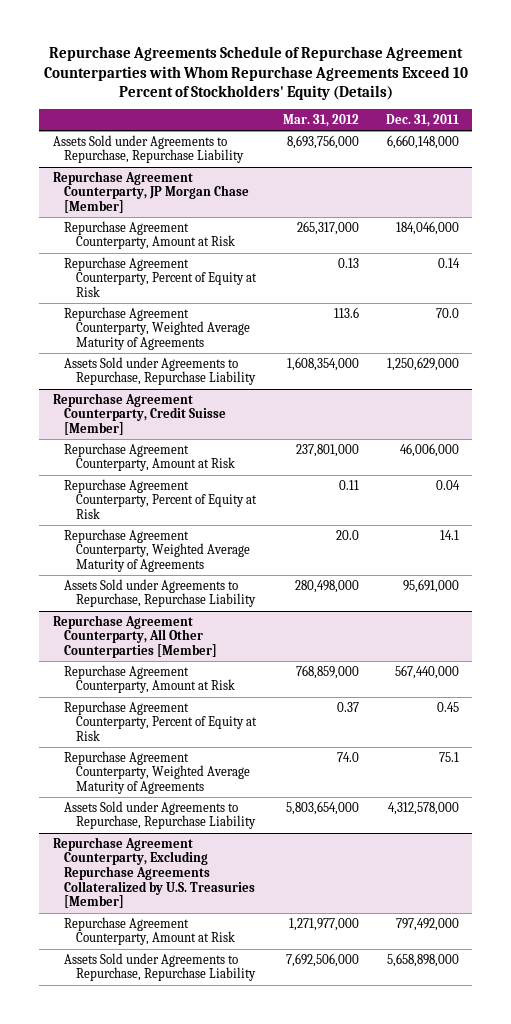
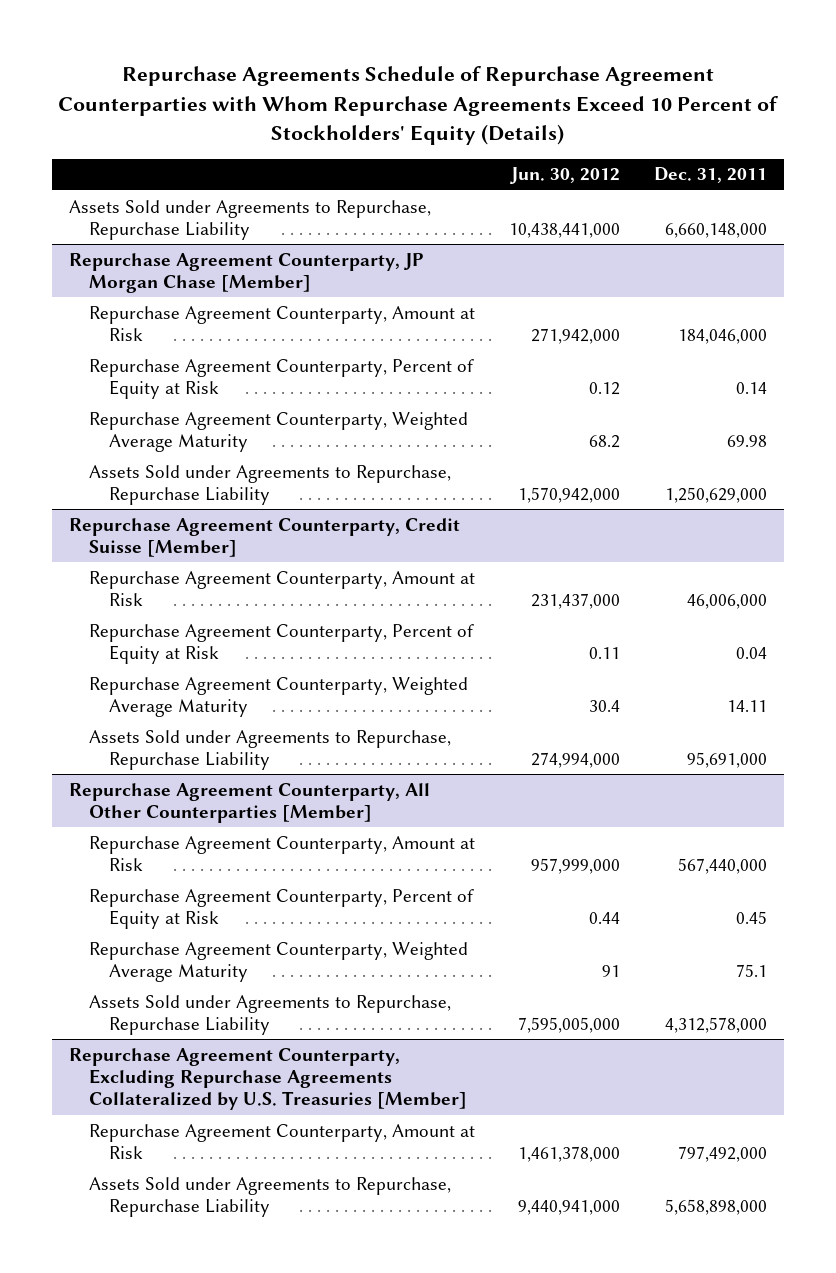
[282,113,359,127] Mar. 31, 2012 -> none
none -> [510,167,621,185] Jun. 30, 2012
[64,306,250,351] Repurchase Agreement Counterparty, Weighted Average Maturity of Agreements -> [89,411,469,452] Repurchase Agreement Counterparty, Weighted Average Maturity
[435,307,459,318] 70.0 -> [727,434,768,447] 69.98
[64,528,250,573] Repurchase Agreement Counterparty, Weighted Average Maturity of Agreements -> [89,676,469,717] Repurchase Agreement Counterparty, Weighted Average Maturity
[439,529,459,540] 14.1 -> [727,699,768,712] 14.11
[64,750,250,795] Repurchase Agreement Counterparty, Weighted Average Maturity of Agreements -> [89,941,469,982] Repurchase Agreement Counterparty, Weighted Average Maturity

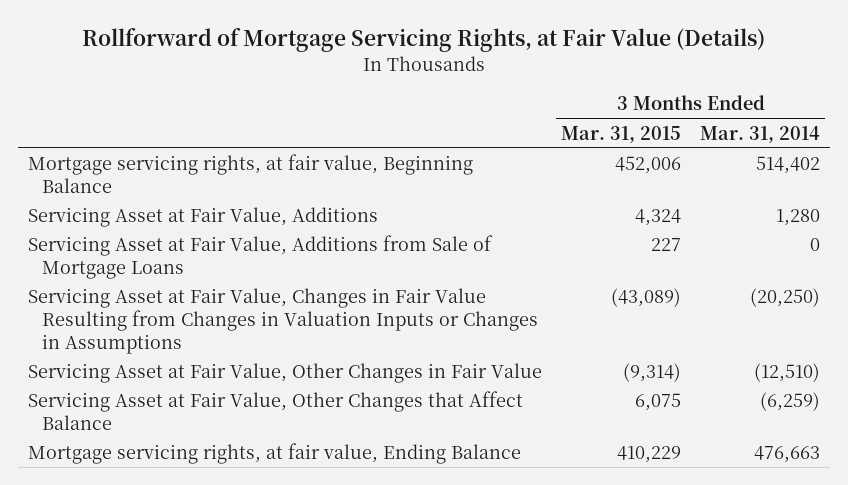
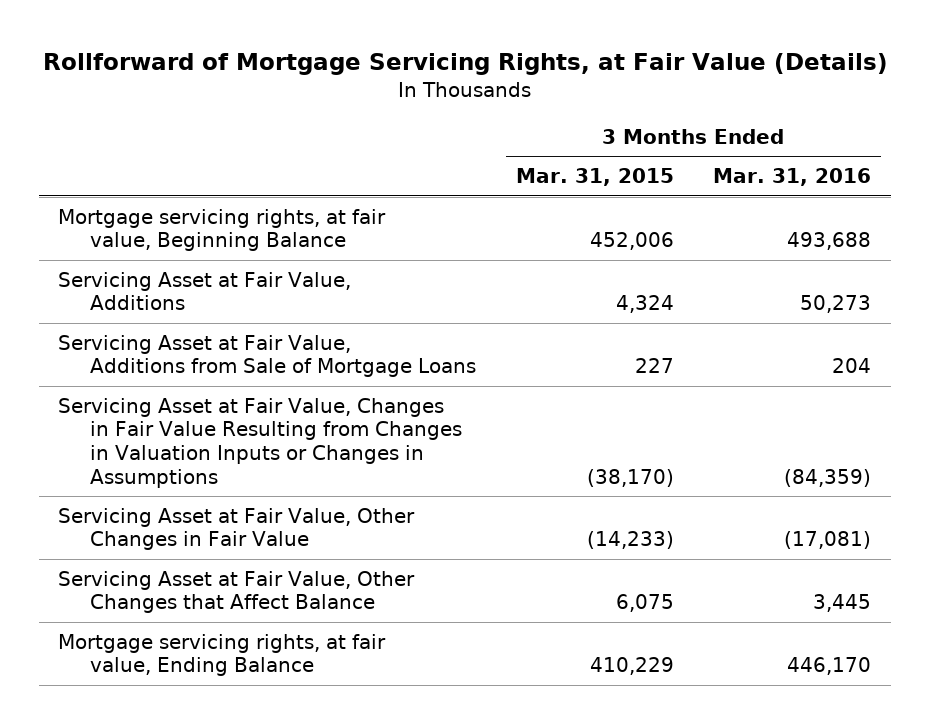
[700,125,821,143] Mar. 31, 2014 -> none
none -> [712,168,871,187] Mar. 31, 2016
[610,288,681,308] (43,089) -> [586,468,674,487] (38,170)
[622,363,681,383] (9,314) -> [586,531,674,550] (14,233)

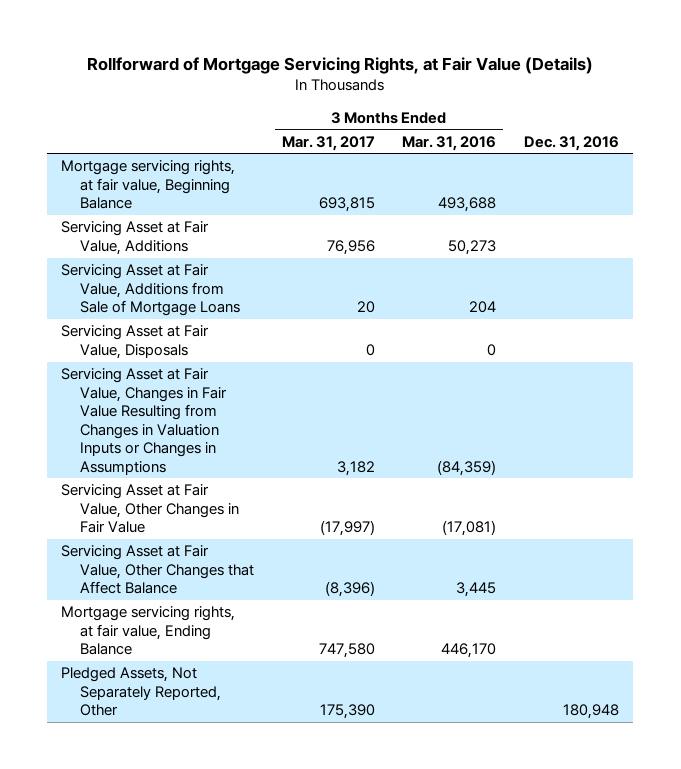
[515,168,674,187] Mar. 31, 2015 -> none
none -> [281,135,375,151] Mar. 31, 2017
none -> [524,135,620,151] Dec. 31, 2016
none -> [61,325,210,359] Servicing Asset at Fair Value, Disposals
none -> [61,667,221,717] Pledged Assets, Not Separately Reported, Other

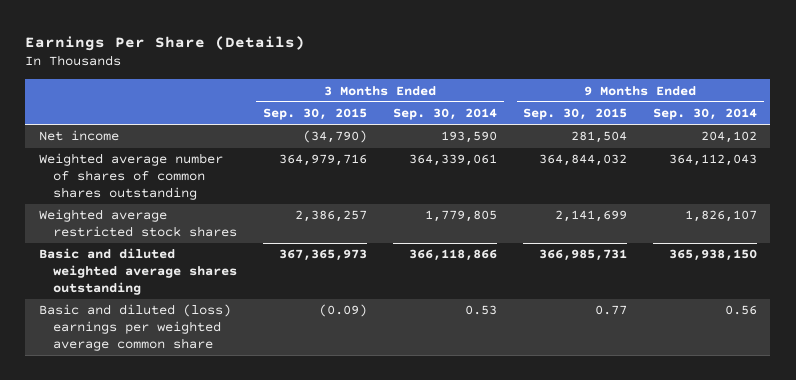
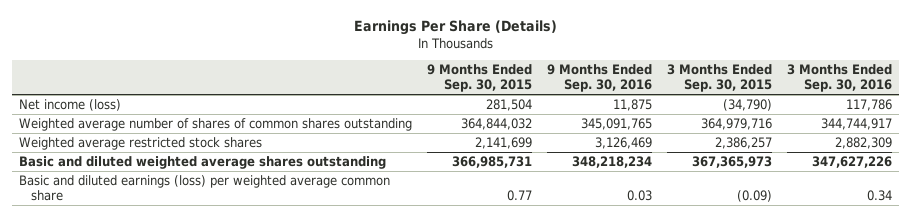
[392,108,497,121] Sep. 30, 2014 -> none
[653,108,758,121] Sep. 30, 2014 -> none
none -> [547,64,653,93] 9 Months Ended Sep. 30, 2016
none -> [786,64,892,93] 3 Months Ended Sep. 30, 2016
[38,130,119,142] Net income -> [19,99,122,112] Net income (loss)
[38,304,231,352] Basic and diluted (loss) earnings per weighted average common share -> [19,175,391,201] Basic and diluted earnings (loss) per weighted average common share

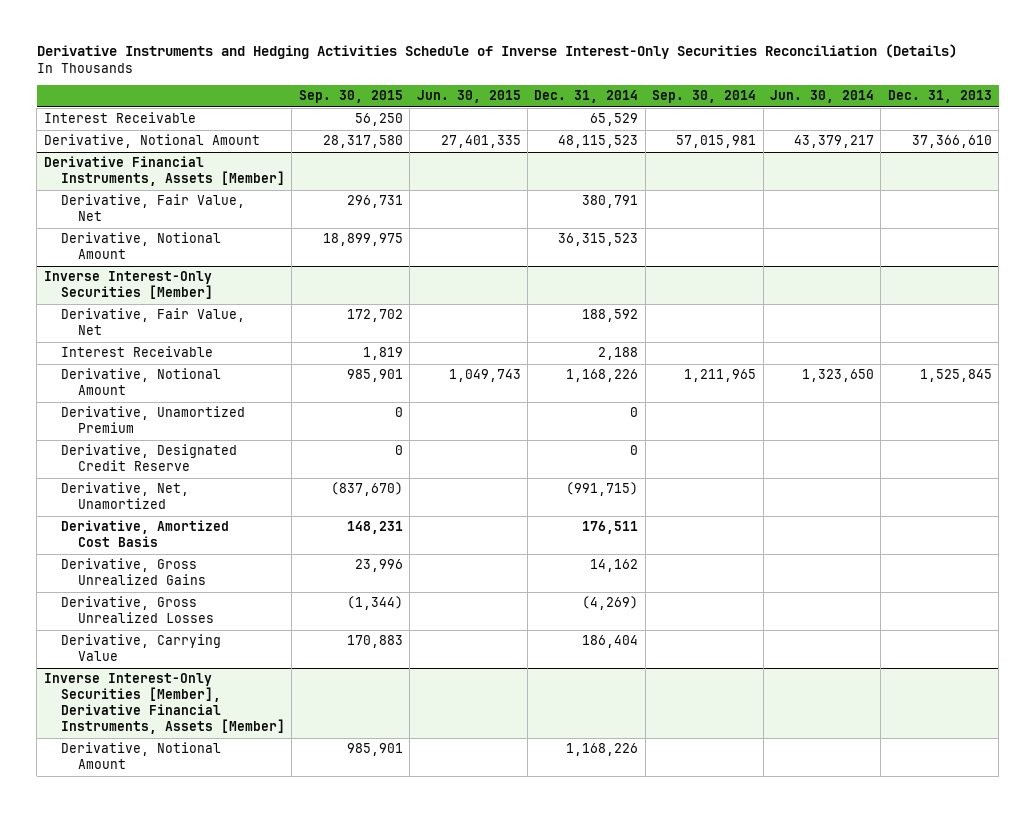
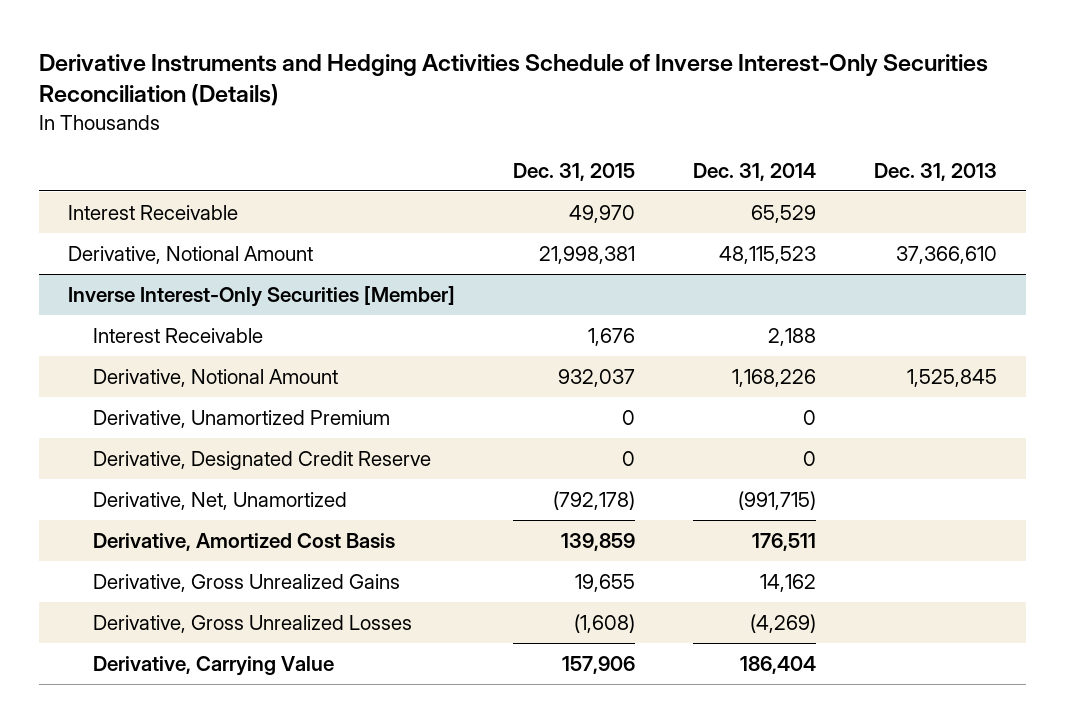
[298,90,403,104] Sep. 30, 2015 -> none
[416,90,521,104] Jun. 30, 2015 -> none
[652,90,757,104] Sep. 30, 2014 -> none
[770,90,875,104] Jun. 30, 2014 -> none
none -> [513,162,636,181] Dec. 31, 2015
[43,156,286,187] Derivative Financial Instruments, Assets [Member] -> none
[61,194,246,222] Derivative, Fair Value, Net -> none
[61,232,222,260] Derivative, Notional Amount -> none
[61,308,246,336] Derivative, Fair Value, Net -> none
[43,673,286,735] Inverse Interest-Only Securities [Member], Derivative Financial Instruments, Assets [Member] -> none
[61,742,222,770] Derivative, Notional Amount -> none

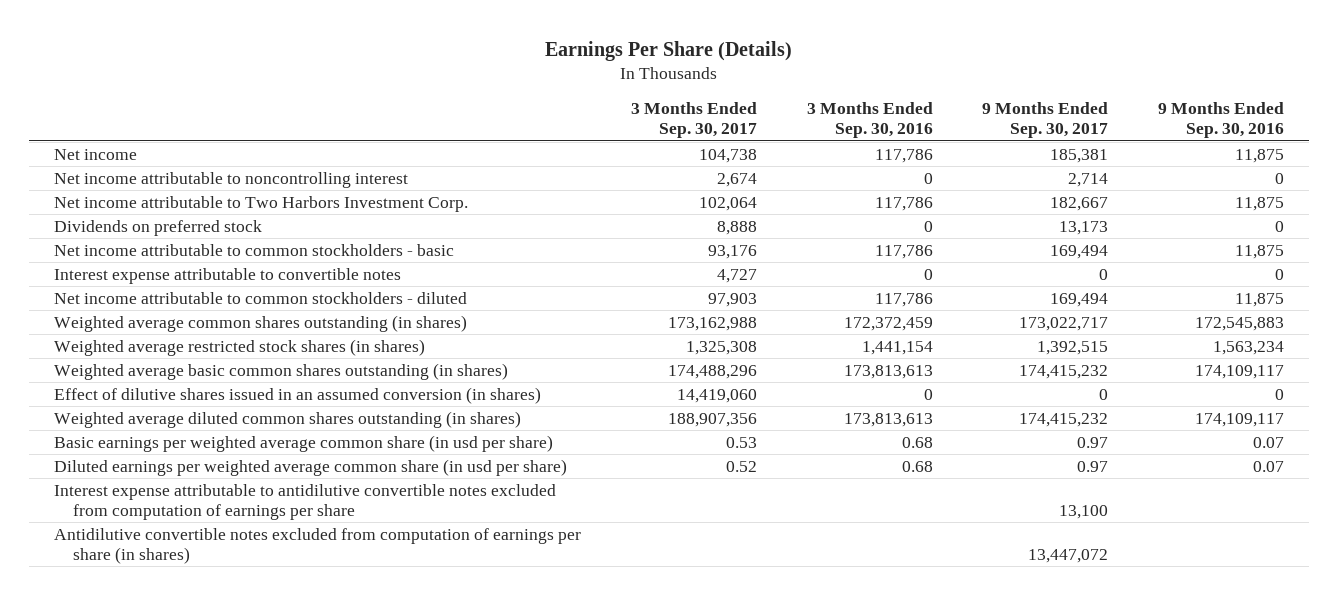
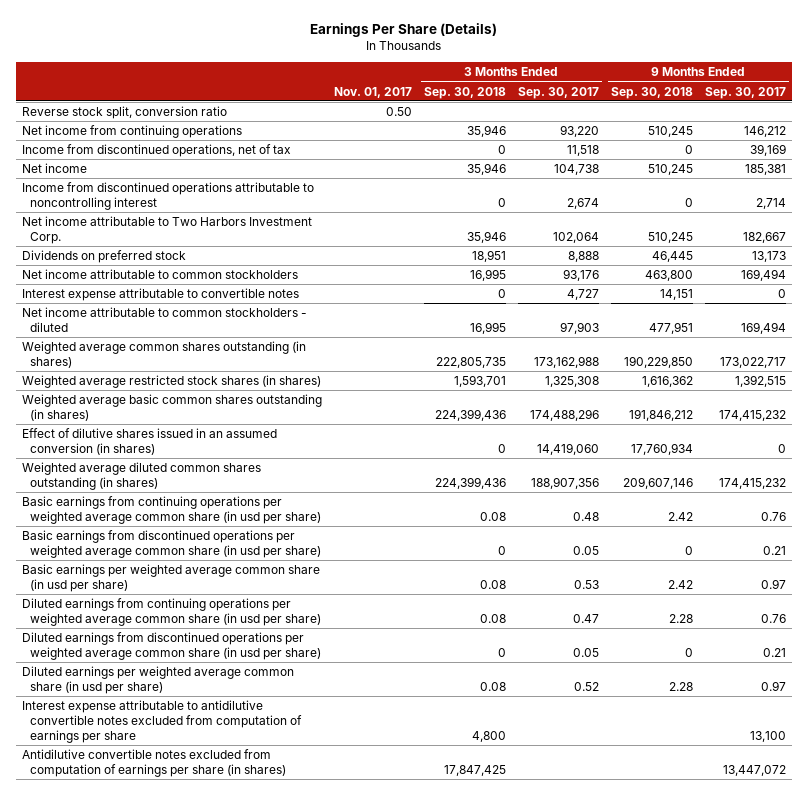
[806,102,933,139] 3 Months Ended Sep. 30, 2016 -> none
[1158,102,1285,139] 9 Months Ended Sep. 30, 2016 -> none
none -> [333,86,412,98] Nov. 01, 2017
none -> [423,86,506,99] Sep. 30, 2018
none -> [610,86,693,99] Sep. 30, 2018
none -> [21,106,227,120] Reverse stock split, conversion ratio
none -> [21,125,242,139] Net income from continuing operations
none -> [21,144,291,158] Income from discontinued operations, net of tax
[53,171,408,188] Net income attributable to noncontrolling interest -> [21,182,314,210] Income from discontinued operations attributable to noncontrolling interest
[53,243,454,256] Net income attributable to common stockholders - basic -> [21,269,298,280] Net income attributable to common stockholders
none -> [21,496,322,524] Basic earnings from continuing operations per weighted average common share (in usd per share)
none -> [21,530,322,558] Basic earnings from discontinued operations per weighted average common share (in usd per share)
none -> [21,598,322,626] Diluted earnings from continuing operations per weighted average common share (in usd per share)
none -> [21,632,322,660] Diluted earnings from discontinued operations per weighted average common share (in usd per share)

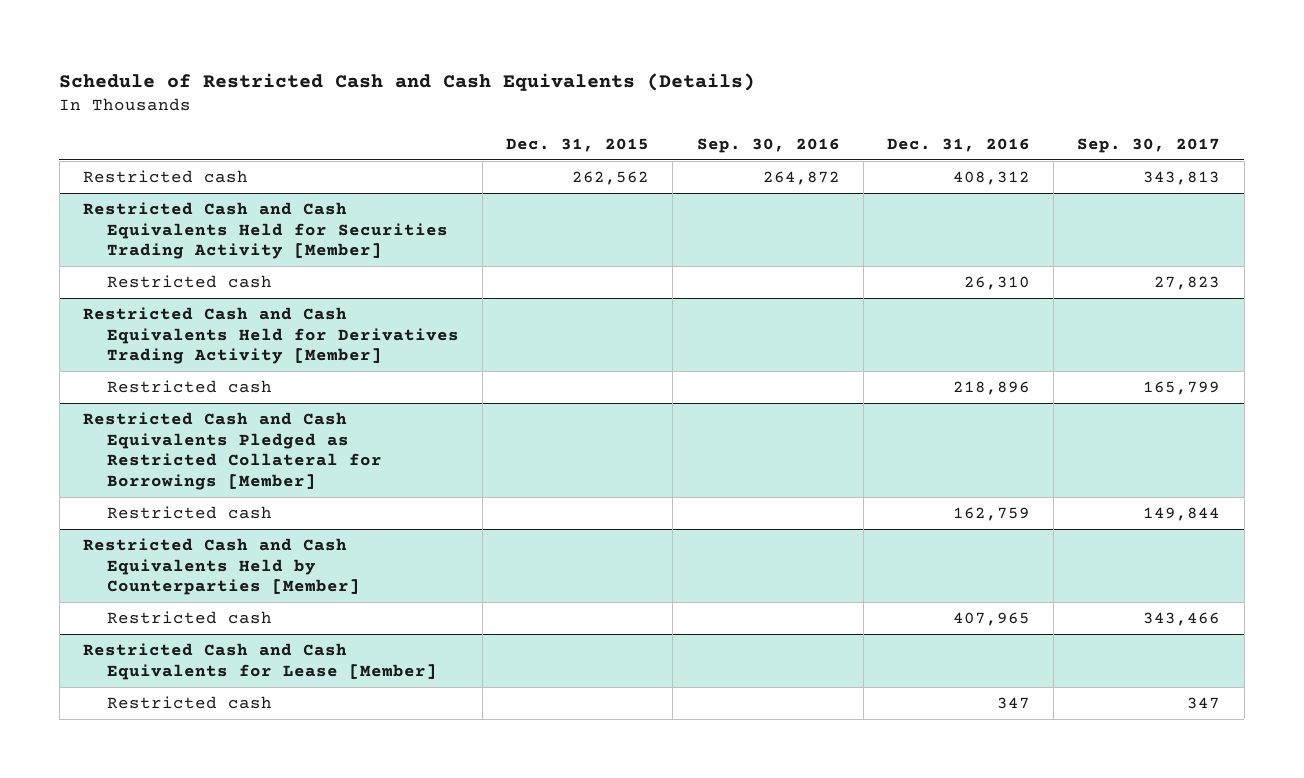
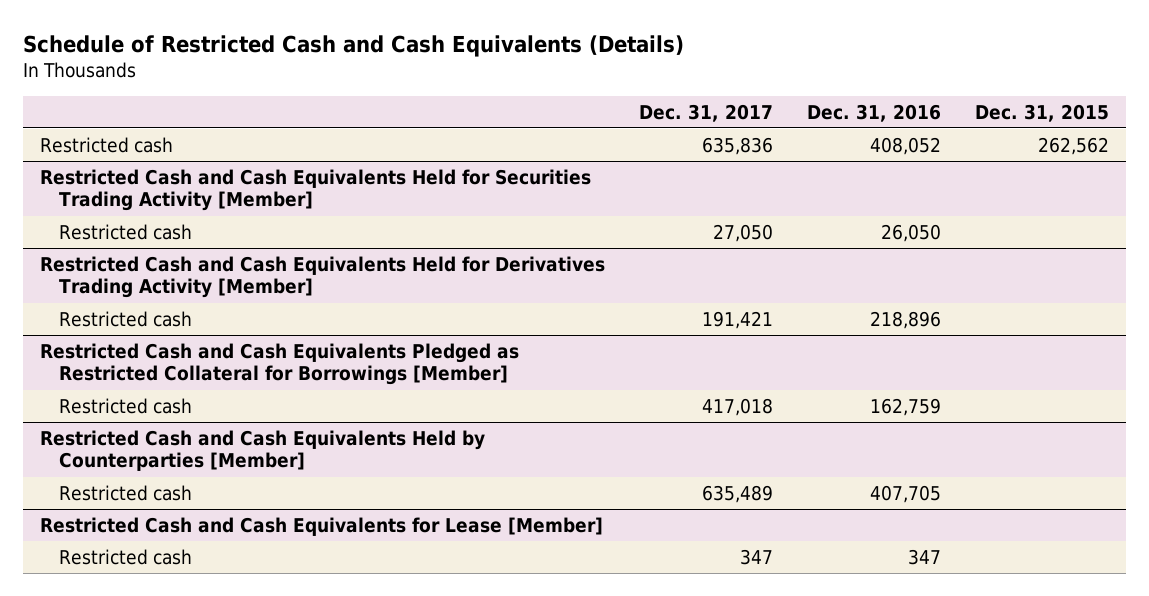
[696,138,840,154] Sep. 30, 2016 -> none
[1077,138,1221,154] Sep. 30, 2017 -> none
none -> [639,103,774,122] Dec. 31, 2017
[953,171,1031,186] 408,312 -> [870,136,942,155] 408,052
[964,276,1031,291] 26,310 -> [881,223,942,242] 26,050
[953,612,1031,627] 407,965 -> [870,484,942,503] 407,705

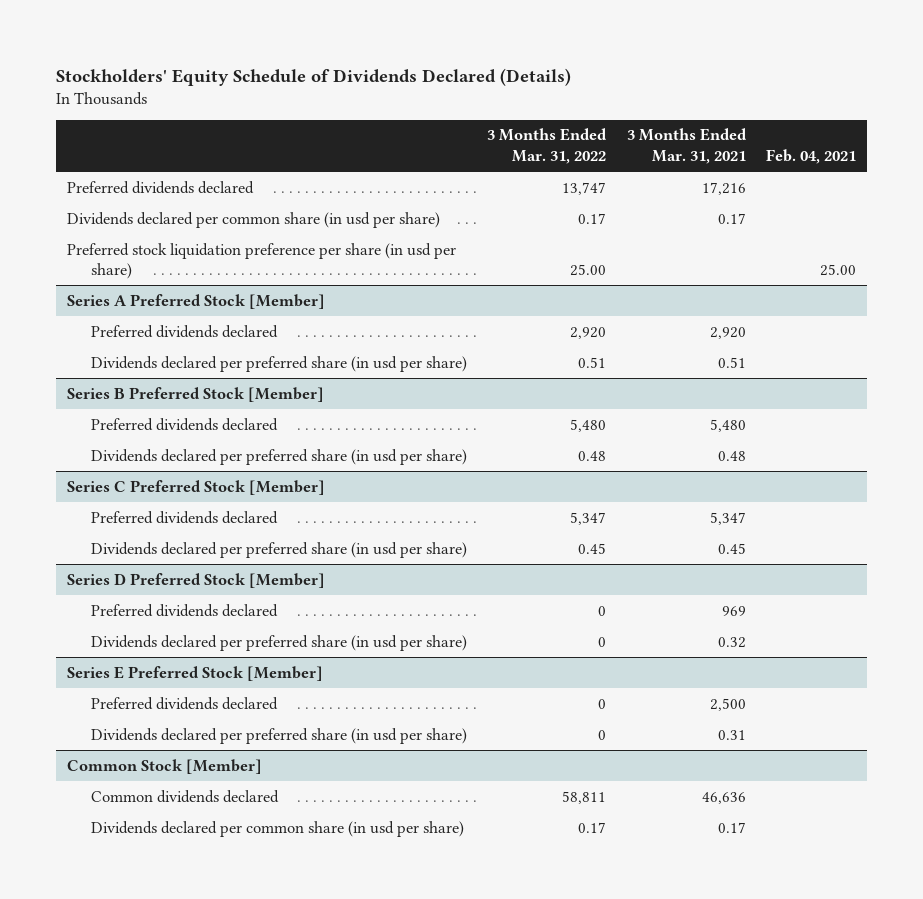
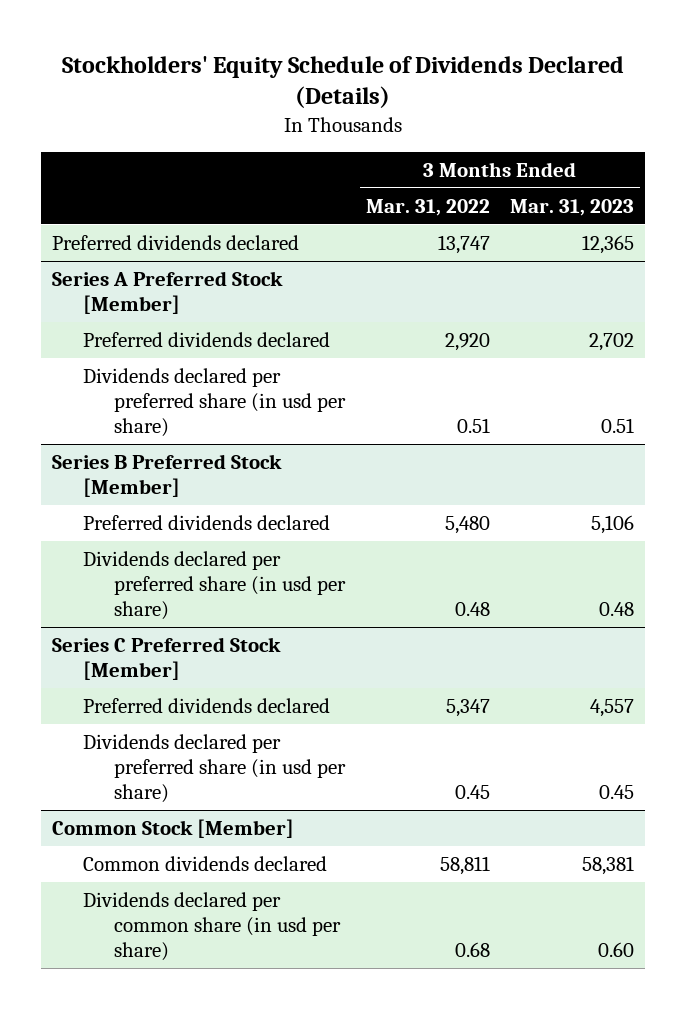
[626,128,747,165] 3 Months Ended Mar. 31, 2021 -> none
[766,149,857,165] Feb. 04, 2021 -> none
none -> [510,198,635,216] Mar. 31, 2023
[66,211,440,228] Dividends declared per common share (in usd per share) -> none
[66,242,456,280] Preferred stock liquidation preference per share (in usd per share) -> none
[66,572,325,588] Series D Preferred Stock [Member] -> none
[90,603,278,617] Preferred dividends declared -> none
[90,634,467,651] Dividends declared per preferred share (in usd per share) -> none
[66,665,323,681] Series E Preferred Stock [Member] -> none
[90,696,278,710] Preferred dividends declared -> none
[90,727,467,744] Dividends declared per preferred share (in usd per share) -> none
[578,821,607,833] 0.17 -> [454,942,490,958] 0.68

